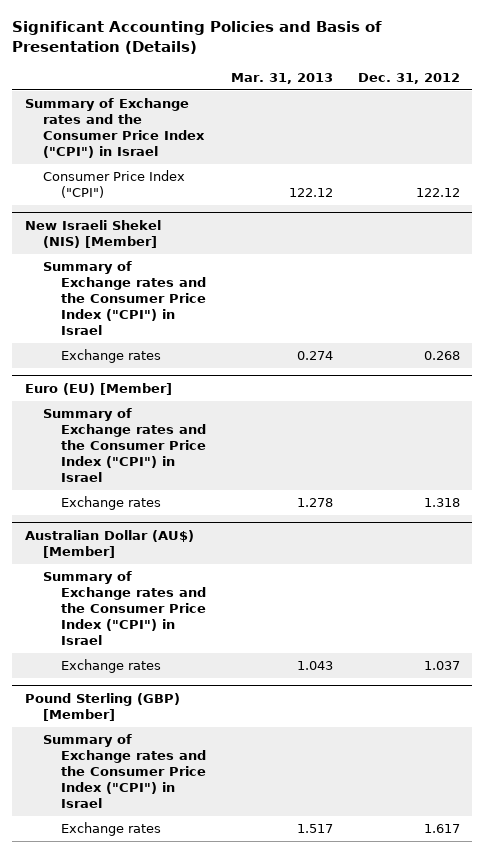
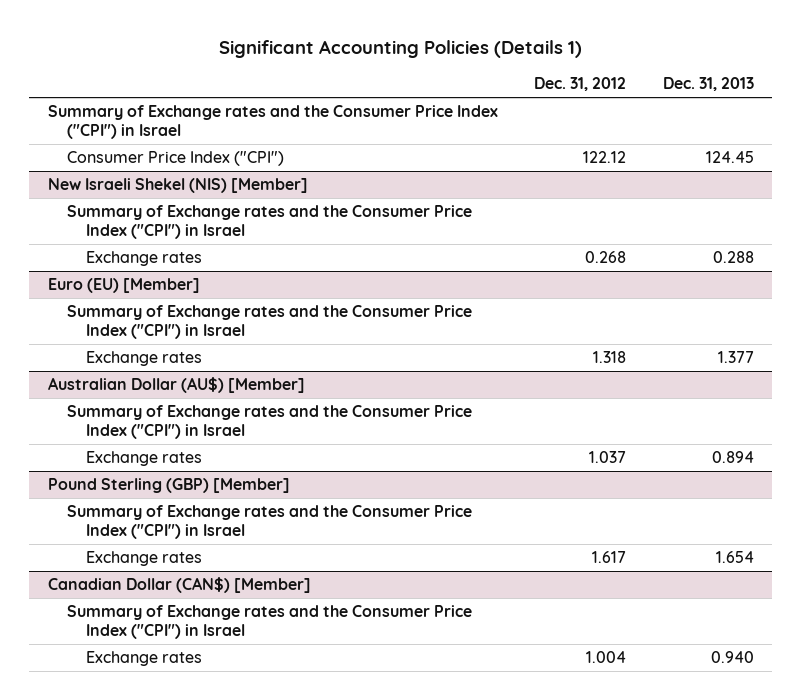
[12,21,383,54] Significant Accounting Policies and Basis of Presentation (Details) -> [218,40,582,59] Significant Accounting Policies (Details 1)
[230,72,333,84] Mar. 31, 2013 -> none
none -> [662,77,754,92] Dec. 31, 2013
none -> [47,577,311,594] Canadian Dollar (CAN$) [Member]
none -> [66,605,472,640] Summary of Exchange rates and the Consumer Price Index ("CPI") in Israel
none -> [85,651,202,667] Exchange rates

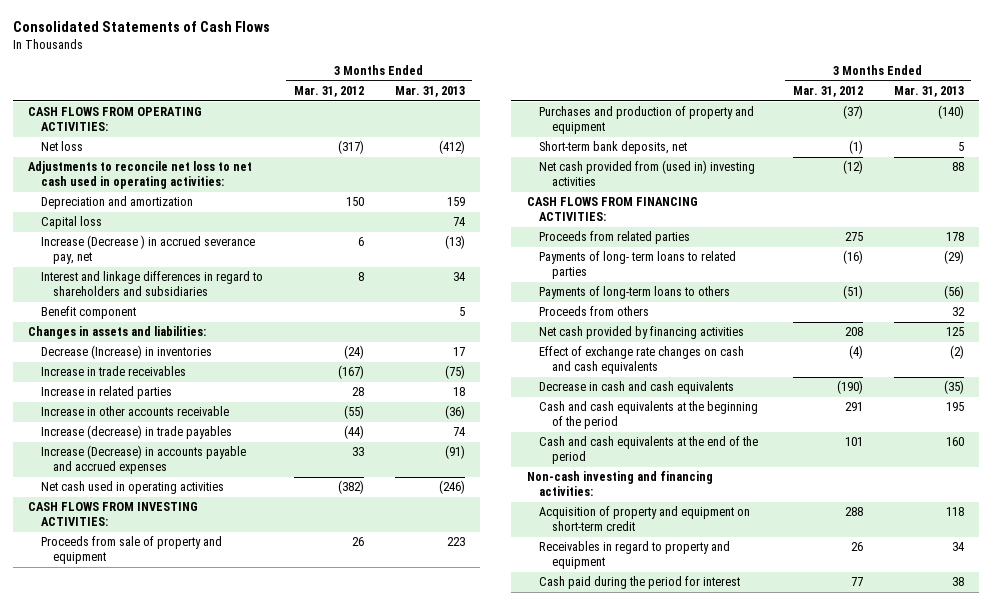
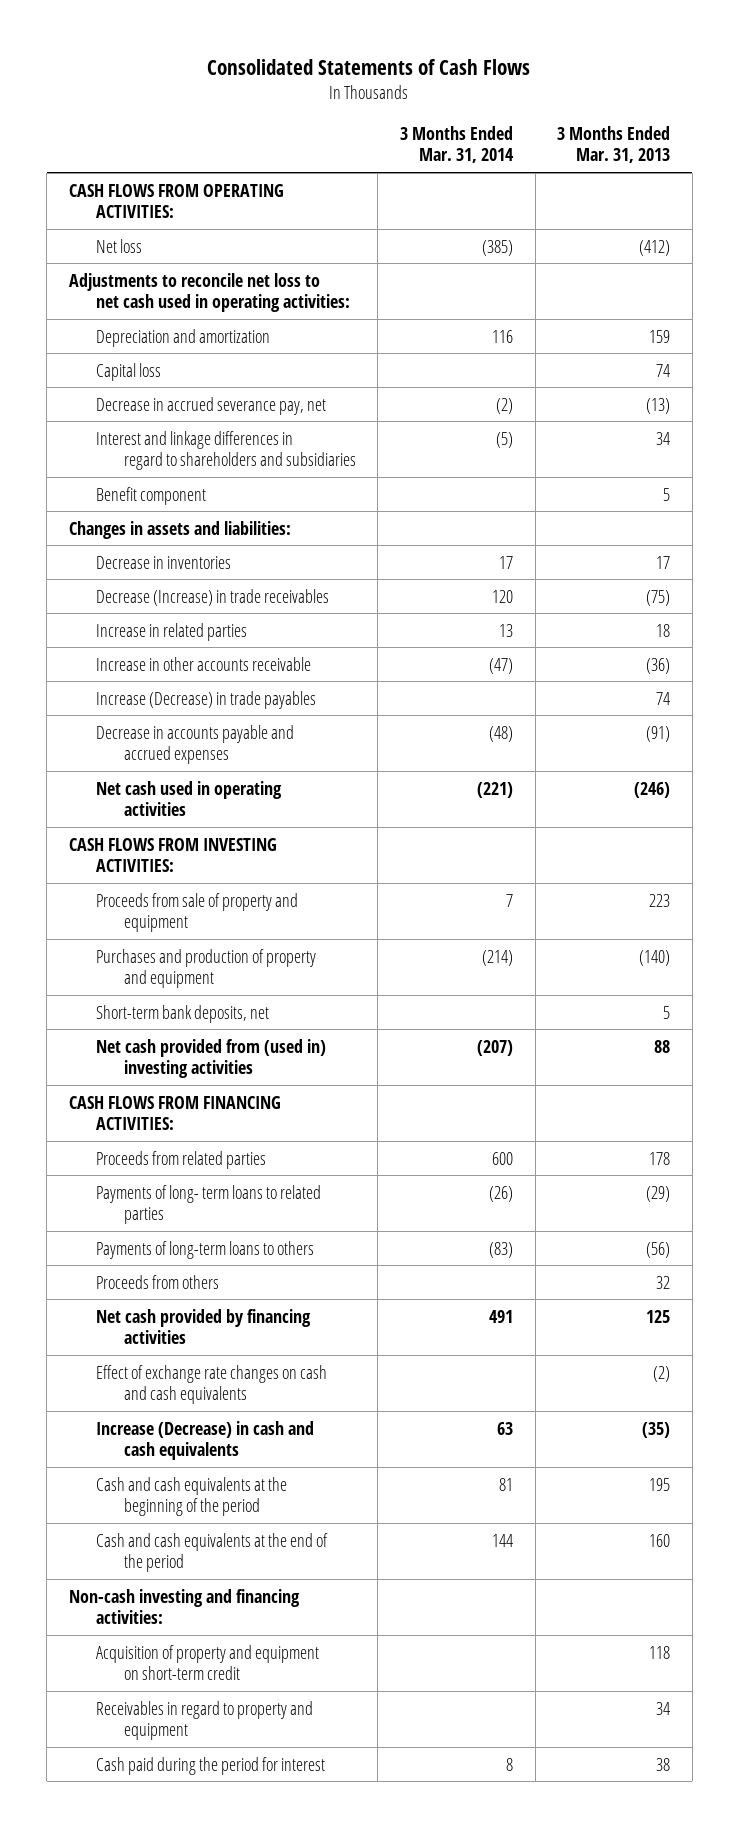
[293,86,364,98] Mar. 31, 2012 -> none
none -> [399,126,514,164] 3 Months Ended Mar. 31, 2014
[40,235,255,265] Increase (Decrease ) in accrued severance pay, net -> [96,396,327,415] Decrease in accrued severance pay, net
[40,345,212,360] Decrease (Increase) in inventories -> [96,555,232,569] Decrease in inventories
[40,366,186,377] Increase in trade receivables -> [96,588,330,606] Decrease (Increase) in trade receivables
[40,425,232,440] Increase (decrease) in trade payables -> [96,690,317,709] Increase (Decrease) in trade payables
[40,445,246,475] Increase (Decrease) in accounts payable and accrued expenses -> [96,724,295,764] Decrease in accounts payable and accrued expenses
[539,381,735,395] Decrease in cash and cash equivalents -> [96,1420,315,1460] Increase (Decrease) in cash and cash equivalents

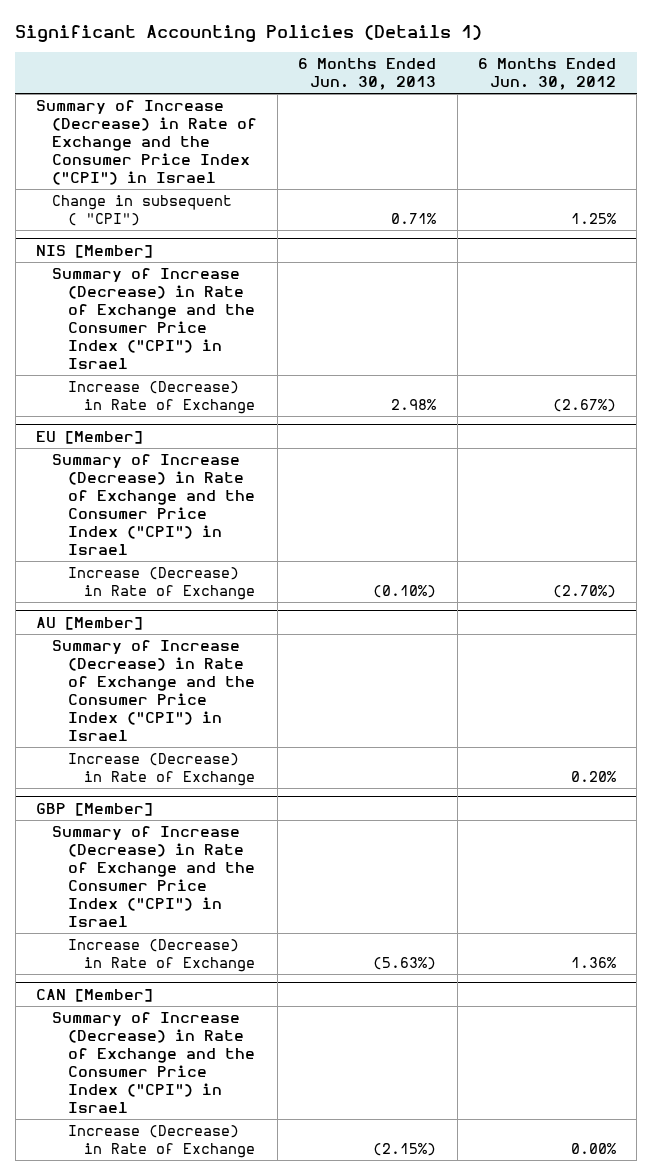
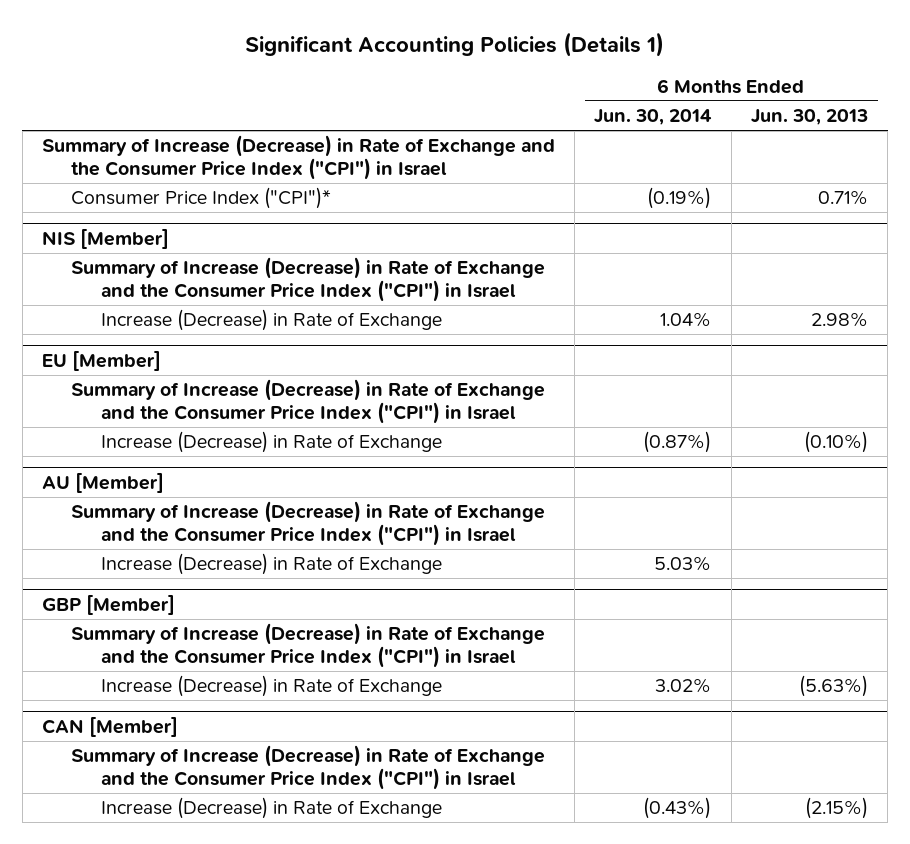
[477,58,616,91] 6 Months Ended Jun. 30, 2012 -> none
none -> [594,109,713,126] Jun. 30, 2014
[52,194,233,226] Change in subsequent ( "CPI") -> [71,187,332,210] Consumer Price Index ("CPI")*

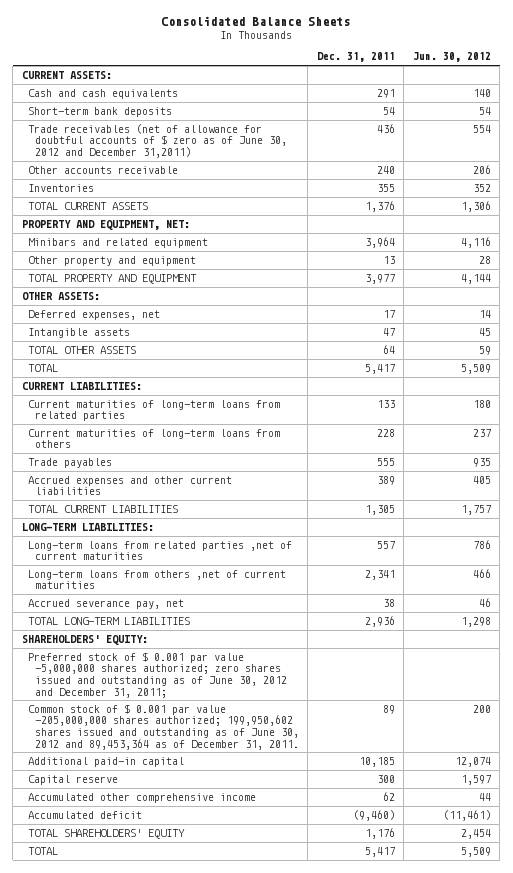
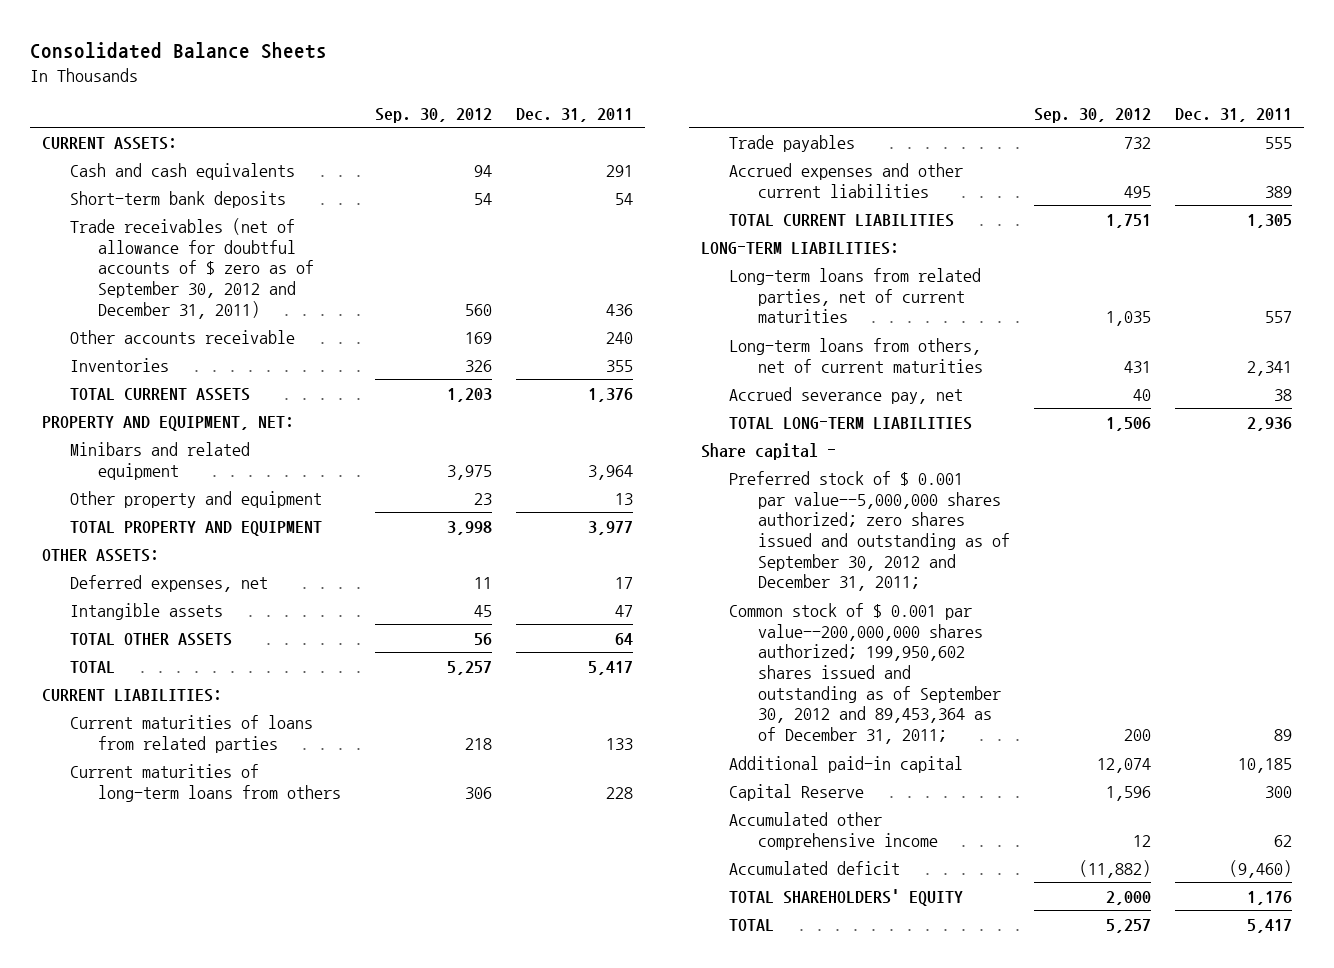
[412,52,491,63] Jun. 30, 2012 -> none
none -> [374,107,492,123] Sep. 30, 2012
[28,123,287,159] Trade receivables (net of allowance for doubtful accounts of $ zero as of June 30, 2012 and December 31,2011) -> [70,217,315,319] Trade receivables (net of allowance for doubtful accounts of $ zero as of September 30, 2012 and December 31, 2011)
[28,399,281,422] Current maturities of long-term loans from related parties -> [70,714,314,753] Current maturities of loans from related parties
[28,540,293,561] Long-term loans from related parties ,net of current maturities -> [729,267,982,324] Long-term loans from related parties, net of current maturities
[28,569,287,590] Long-term loans from others ,net of current maturities -> [729,337,983,373] Long-term loans from others, net of current maturities
[21,634,148,645] SHAREHOLDERS' EQUITY: -> none
none -> [701,442,837,460] Share capital -
[28,651,287,698] Preferred stock of $ 0.001 par value -5,000,000 shares authorized; zero shares issued and outstanding as of June 30, 2012 and December 31, 2011; -> [729,470,1010,592] Preferred stock of $ 0.001 par value--5,000,000 shares authorized; zero shares issued and outstanding as of September 30, 2012 and December 31, 2011;
[28,703,299,750] Common stock of $ 0.001 par value -205,000,000 shares authorized; 199,950,602 shares issued and outstanding as of June 30, 2012 and 89,453,364 as of December 31, 2011. -> [729,602,1001,745] Common stock of $ 0.001 par value--200,000,000 shares authorized; 199,950,602 shares issued and outstanding as of September 30, 2012 and 89,453,364 as of December 31, 2011;
[28,774,119,785] Capital reserve -> [729,783,865,801] Capital Reserve

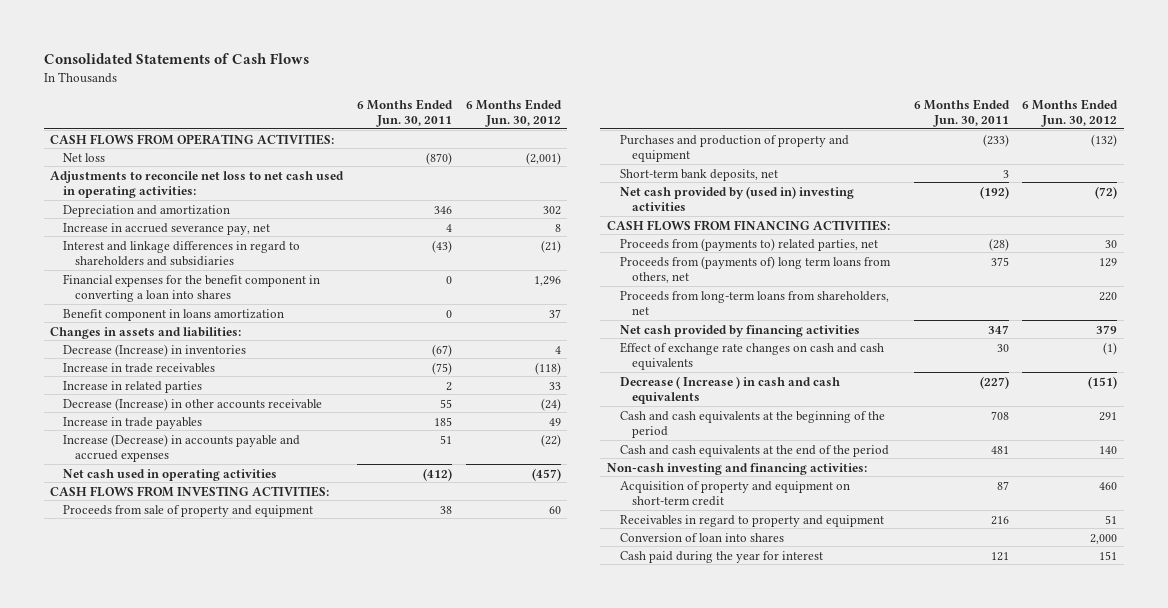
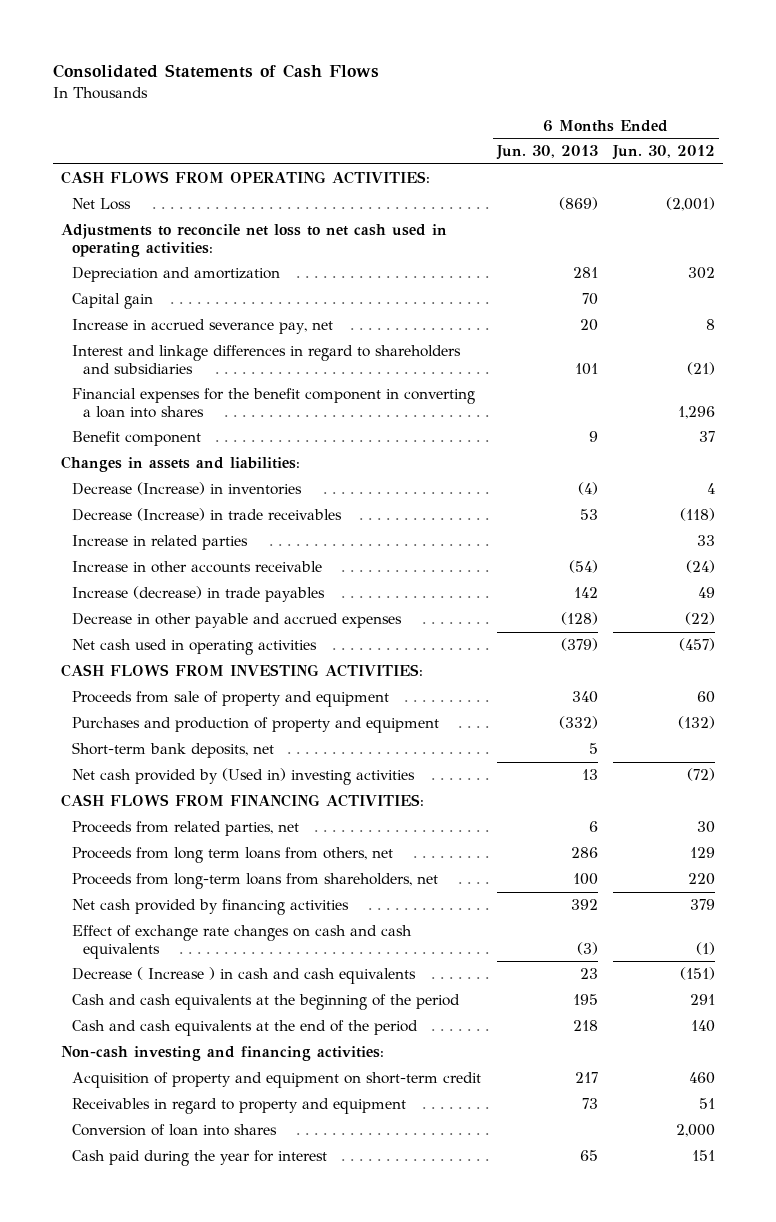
[357,98,454,127] 6 Months Ended Jun. 30, 2011 -> none
none -> [495,145,598,161] Jun. 30, 2013
[62,152,105,162] Net loss -> [72,198,132,211] Net Loss
none -> [72,293,154,310] Capital gain
[62,308,284,321] Benefit component in loans amortization -> [72,431,202,447] Benefit component
[62,362,215,373] Increase in trade receivables -> [72,508,343,522] Decrease (Increase) in trade receivables
[62,397,322,411] Decrease (Increase) in other accounts receivable -> [72,561,323,574] Increase in other accounts receivable
[62,416,202,429] Increase in trade payables -> [72,586,326,603] Increase (decrease) in trade payables
[62,433,300,462] Increase (Decrease) in accounts payable and accrued expenses -> [72,613,403,629] Decrease in other payable and accrued expenses
[619,185,854,211] Net cash provided by (used in) investing activities -> [72,768,416,786] Net cash provided by (Used in) investing activities
[619,237,878,251] Proceeds from (payments to) related parties, net -> [72,821,300,837] Proceeds from related parties, net
[619,255,891,283] Proceeds from (payments of) long term loans from others, net -> [72,847,394,864] Proceeds from long term loans from others, net

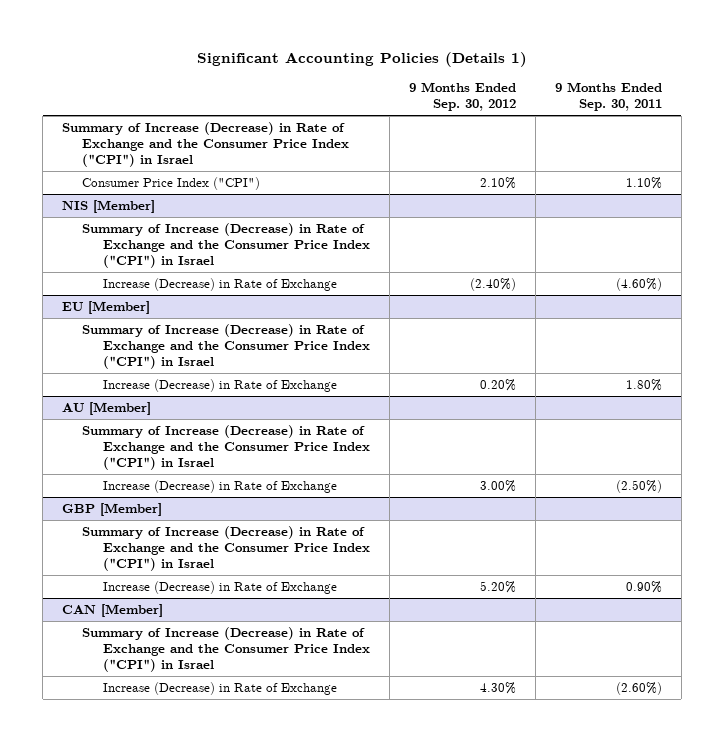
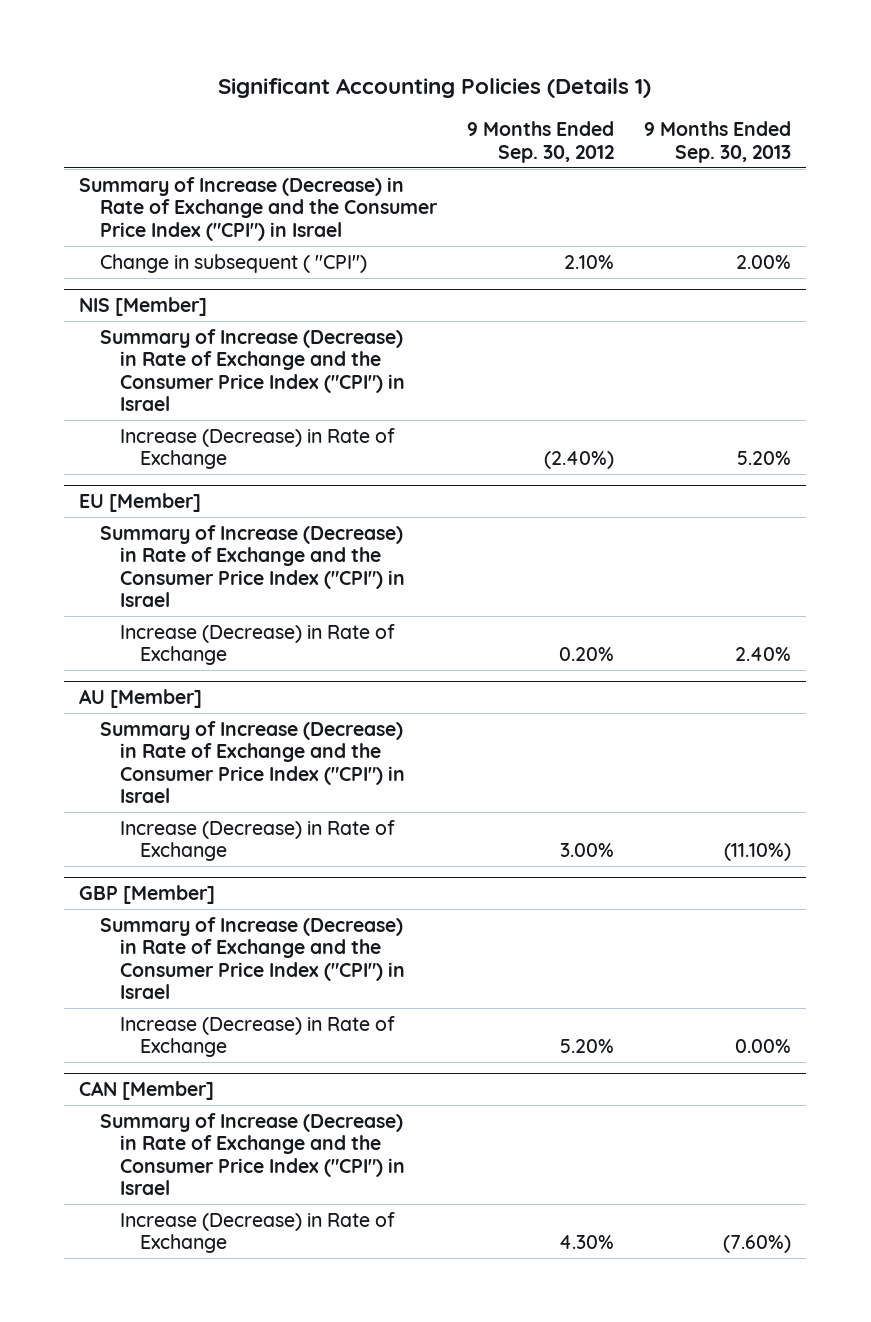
[554,82,662,112] 9 Months Ended Sep. 30, 2011 -> none
none -> [644,121,792,163] 9 Months Ended Sep. 30, 2013
[82,177,261,191] Consumer Price Index ("CPI") -> [99,253,367,273] Change in subsequent ( "CPI")

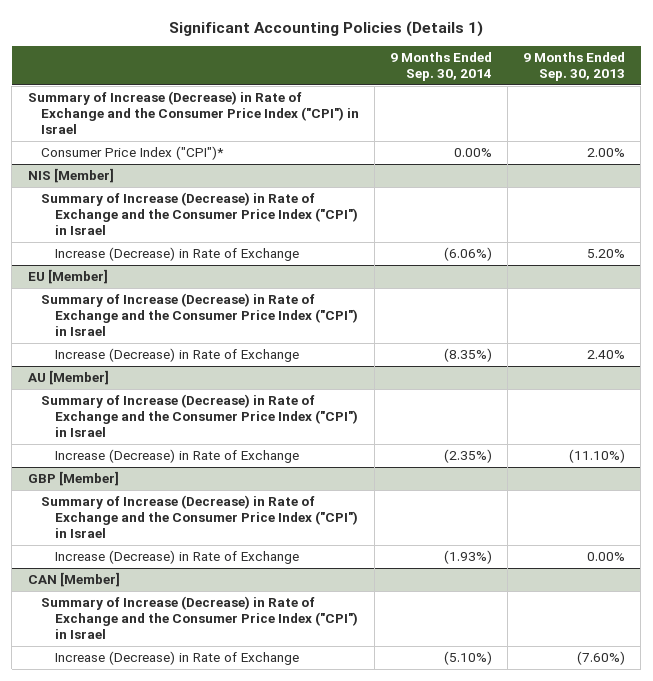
[466,121,614,163] 9 Months Ended Sep. 30, 2012 -> none
none -> [390,52,493,82] 9 Months Ended Sep. 30, 2014
[99,253,367,273] Change in subsequent ( "CPI") -> [41,146,225,161] Consumer Price Index ("CPI")*

